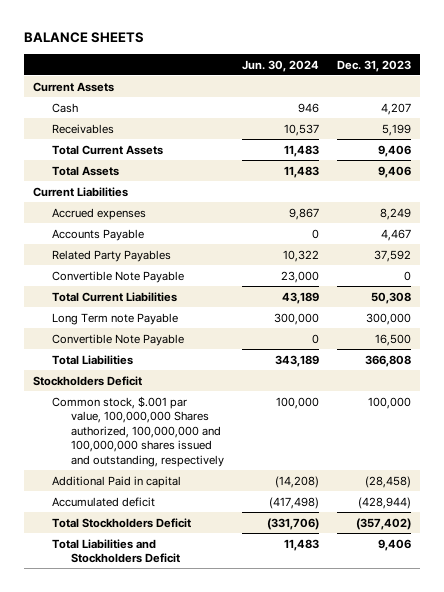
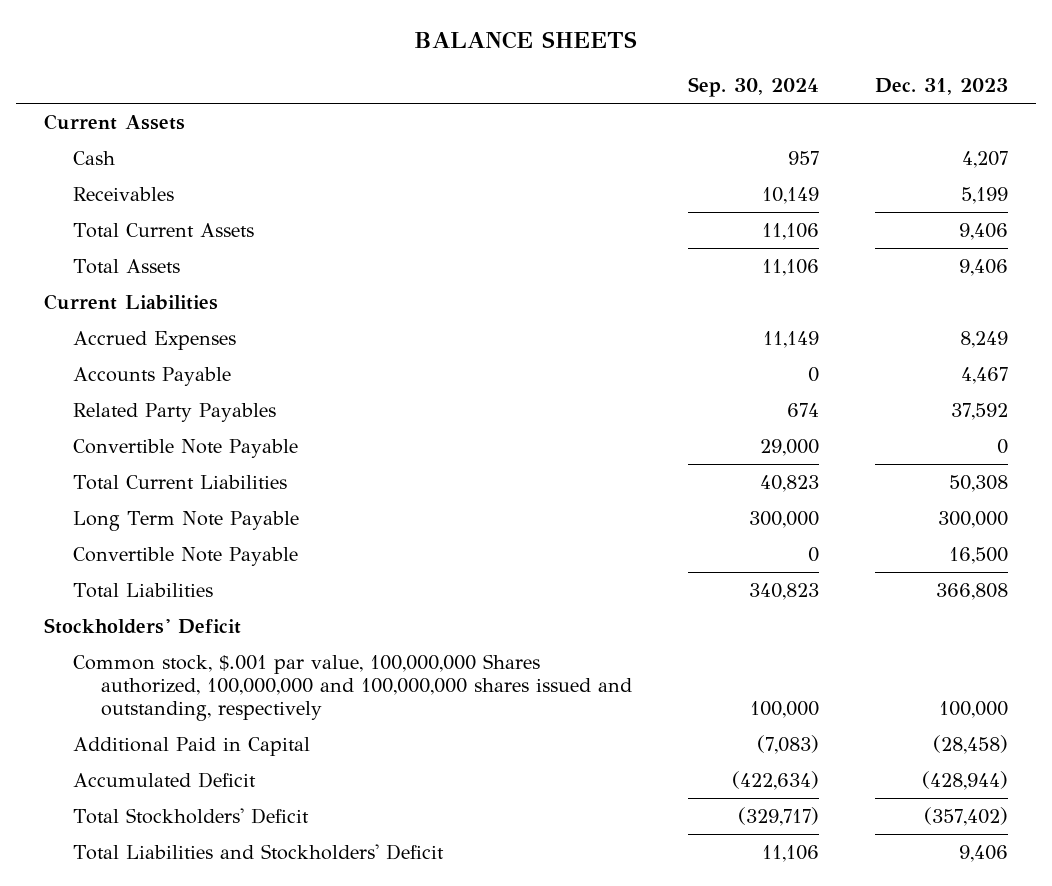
[241,59,319,72] Jun. 30, 2024 -> none
none -> [687,77,819,98] Sep. 30, 2024
[51,207,146,220] Accrued expenses -> [72,330,236,350] Accrued Expenses
[51,312,178,325] Long Term note Payable -> [72,510,299,531] Long Term Note Payable
[33,375,143,386] Stockholders Deficit -> [44,617,242,634] Stockholders' Deficit
[51,475,181,488] Additional Paid in capital -> [72,736,310,756] Additional Paid in Capital
[51,496,155,507] Accumulated deficit -> [72,771,256,788] Accumulated Deficit
[51,517,191,528] Total Stockholders Deficit -> [72,807,309,824] Total Stockholders' Deficit
[51,538,180,564] Total Liabilities and Stockholders Deficit -> [72,843,444,860] Total Liabilities and Stockholders' Deficit

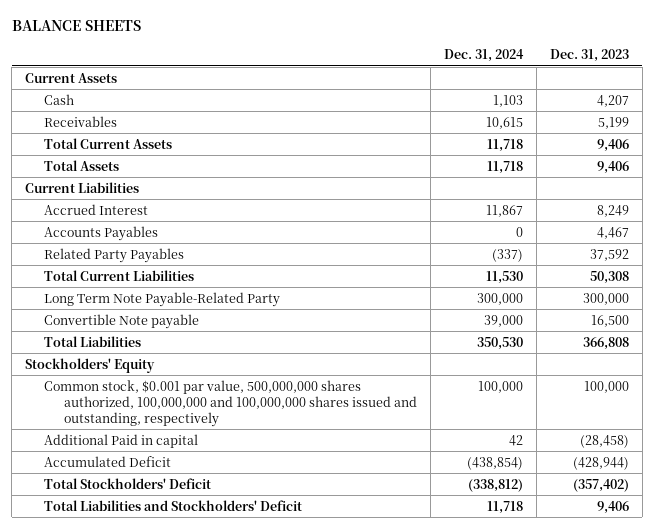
[687,77,819,98] Sep. 30, 2024 -> none
none -> [443,48,524,62] Dec. 31, 2024
[72,330,236,350] Accrued Expenses -> [44,203,149,215] Accrued Interest
[72,366,231,386] Accounts Payable -> [44,225,159,241] Accounts Payables
[72,438,298,458] Convertible Note Payable -> none
[72,510,299,531] Long Term Note Payable -> [44,291,281,307] Long Term Note Payable-Related Party
[72,546,298,566] Convertible Note Payable -> [44,313,200,329] Convertible Note payable
[44,617,242,634] Stockholders' Deficit -> [25,357,156,373] Stockholders' Equity
[72,653,632,722] Common stock, $.001 par value, 100,000,000 Shares authorized, 100,000,000 and 100,000,000 shares issued and outstanding, respectively -> [44,379,417,427] Common stock, $0.001 par value, 500,000,000 shares authorized, 100,000,000 and 100,000,000 shares issued and outstanding, respectively
[72,736,310,756] Additional Paid in Capital -> [44,433,199,448] Additional Paid in capital

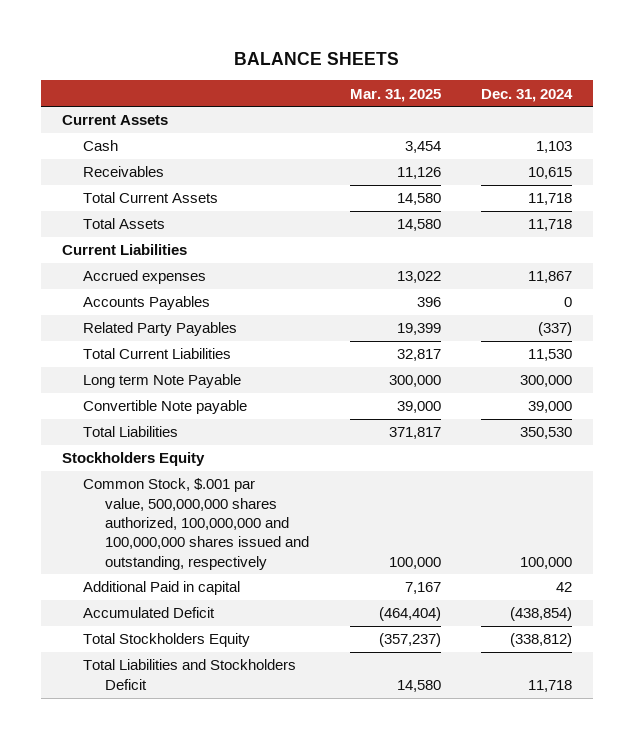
[549,48,629,62] Dec. 31, 2023 -> none
none -> [349,88,441,102] Mar. 31, 2025
[44,203,149,215] Accrued Interest -> [83,270,207,285] Accrued expenses
[44,291,281,307] Long Term Note Payable-Related Party -> [83,374,242,389] Long term Note Payable
[25,357,156,373] Stockholders' Equity -> [61,452,205,467] Stockholders Equity
[44,379,417,427] Common stock, $0.001 par value, 500,000,000 shares authorized, 100,000,000 and 100,000,000 shares issued and outstanding, respectively -> [83,478,309,570] Common Stock, $.001 par value, 500,000,000 shares authorized, 100,000,000 and 100,000,000 shares issued and outstanding, respectively
[44,477,212,489] Total Stockholders' Deficit -> [83,633,251,648] Total Stockholders Equity
[44,499,303,511] Total Liabilities and Stockholders' Deficit -> [83,659,297,690] Total Liabilities and Stockholders Deficit

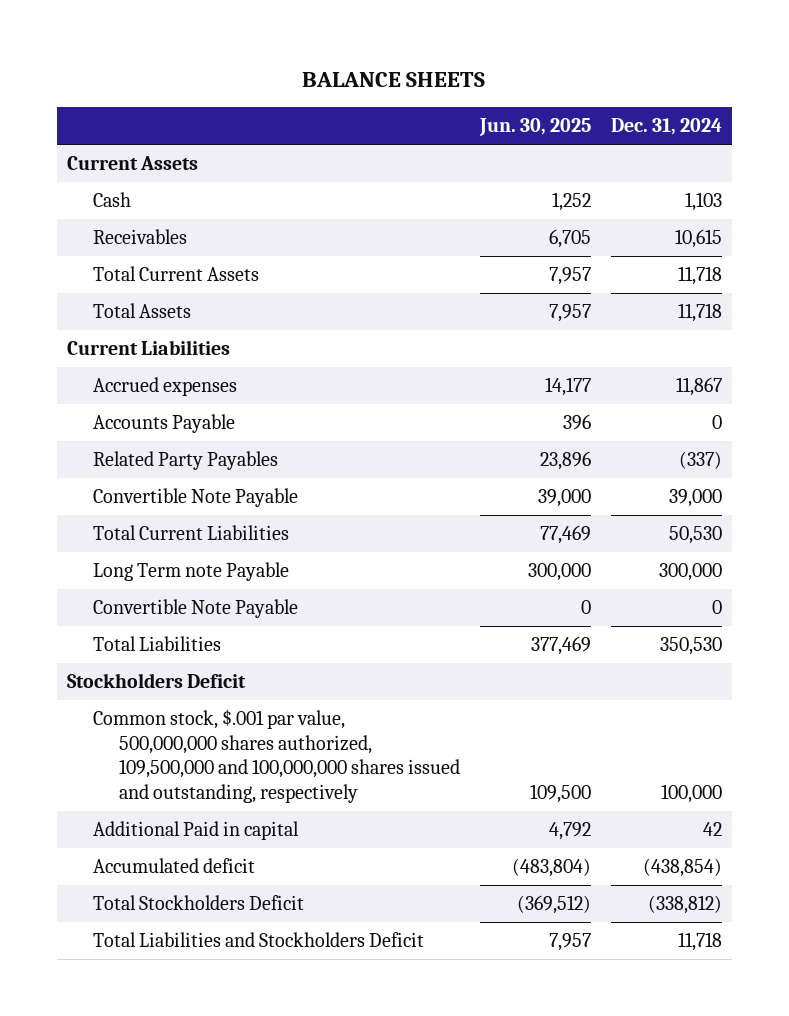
[349,88,441,102] Mar. 31, 2025 -> none
none -> [479,118,592,137] Jun. 30, 2025
[83,296,211,311] Accounts Payables -> [93,414,236,434] Accounts Payable
none -> [93,488,299,508] Convertible Note Payable
[528,349,573,362] 11,530 -> [669,526,723,545] 50,530
[83,374,242,389] Long term Note Payable -> [93,562,290,582] Long Term note Payable
[83,400,248,415] Convertible Note payable -> [93,599,299,619] Convertible Note Payable
[528,401,573,414] 39,000 -> [712,600,723,615] 0
[61,452,205,467] Stockholders Equity -> [66,673,246,689] Stockholders Deficit
[83,478,309,570] Common Stock, $.001 par value, 500,000,000 shares authorized, 100,000,000 and 100,000,000 shares issued and outstanding, respectively -> [93,709,461,803] Common stock, $.001 par value, 500,000,000 shares authorized, 109,500,000 and 100,000,000 shares issued and outstanding, respectively
[83,607,216,619] Accumulated Deficit -> [93,858,256,874] Accumulated deficit
[83,633,251,648] Total Stockholders Equity -> [93,895,305,911] Total Stockholders Deficit

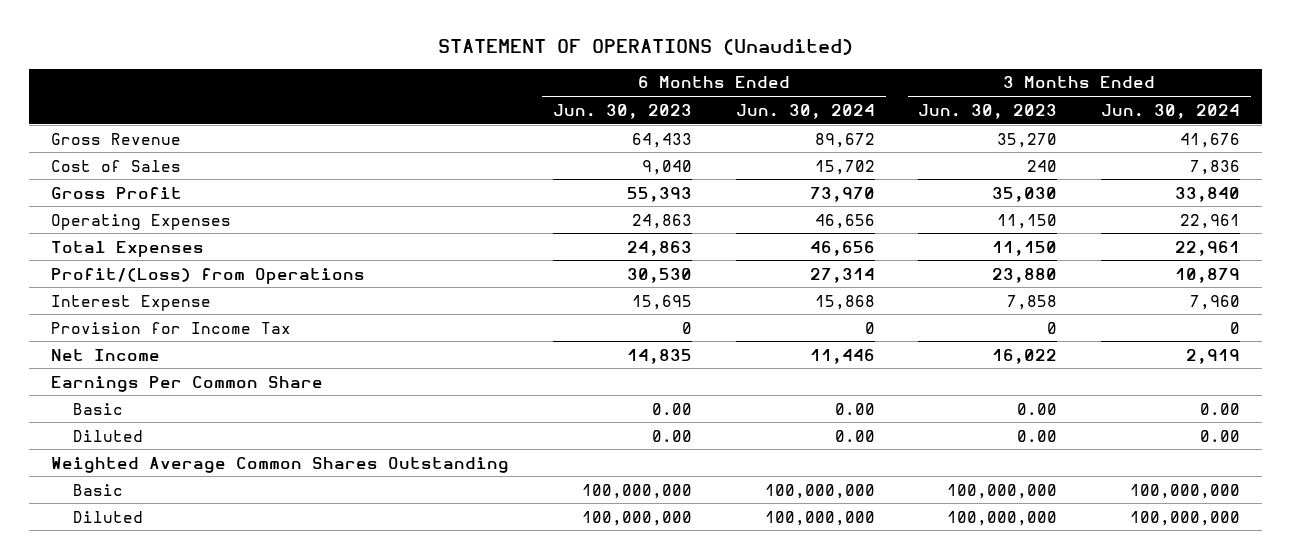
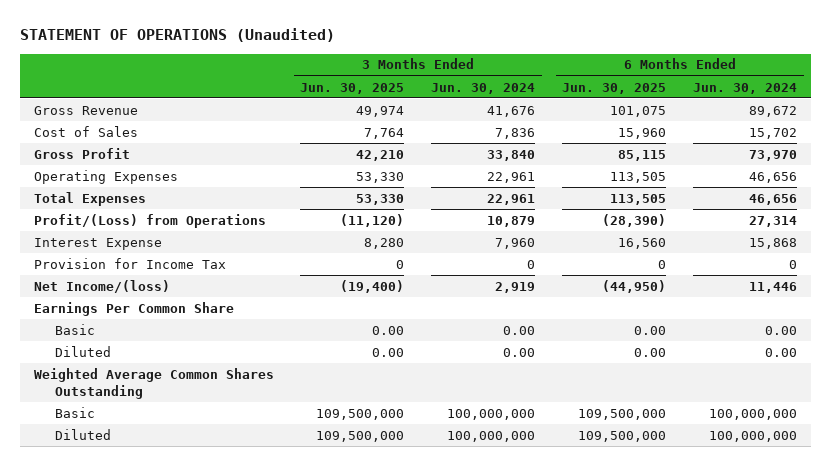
[552,103,692,119] Jun. 30, 2023 -> none
[918,103,1058,119] Jun. 30, 2023 -> none
none -> [300,82,405,94] Jun. 30, 2025
none -> [562,82,667,94] Jun. 30, 2025
[51,348,161,361] Net Income -> [33,279,170,293] Net Income/(loss)

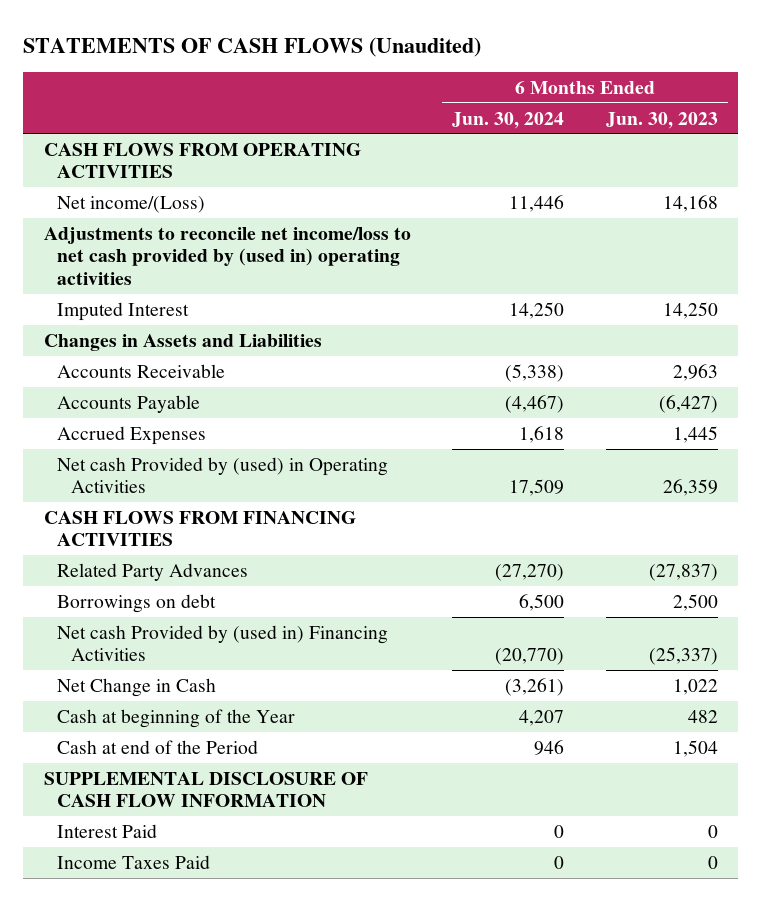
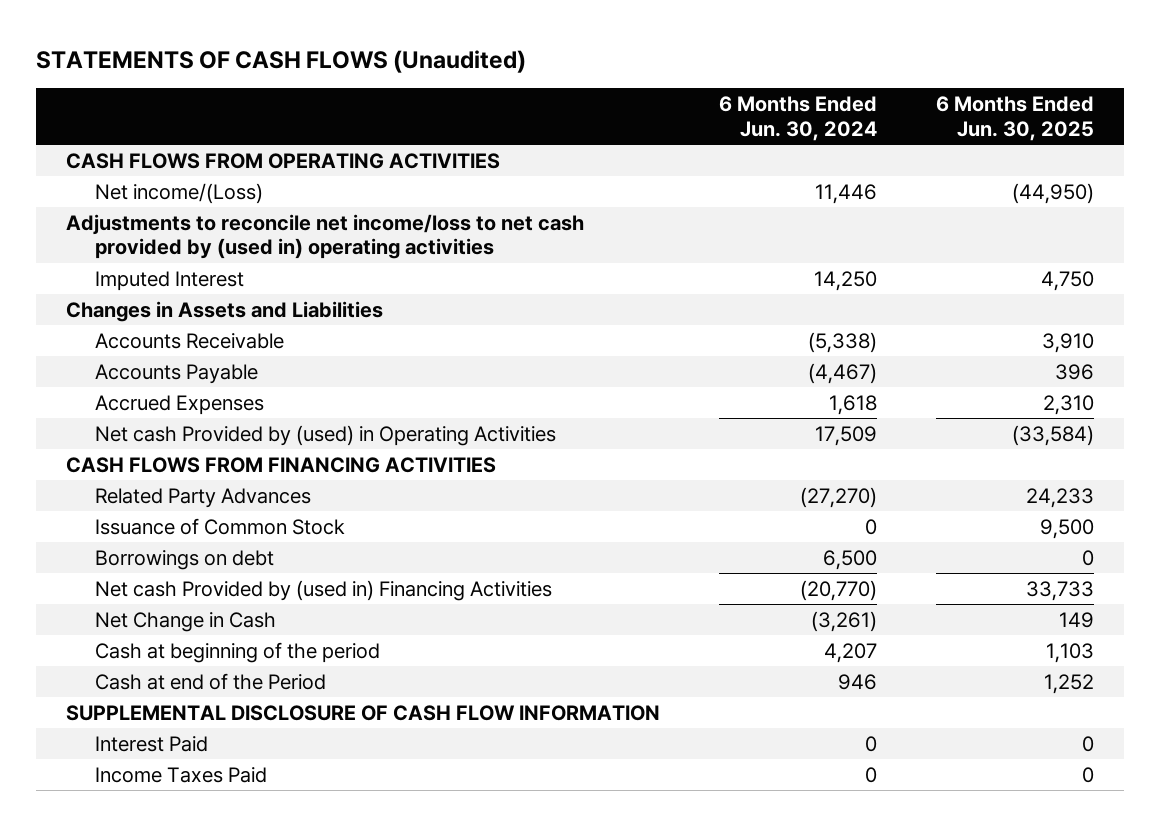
[605,111,718,129] Jun. 30, 2023 -> none
none -> [936,96,1095,141] 6 Months Ended Jun. 30, 2025
none -> [94,517,345,535] Issuance of Common Stock
[57,708,296,728] Cash at beginning of the Year -> [94,641,380,663] Cash at beginning of the period

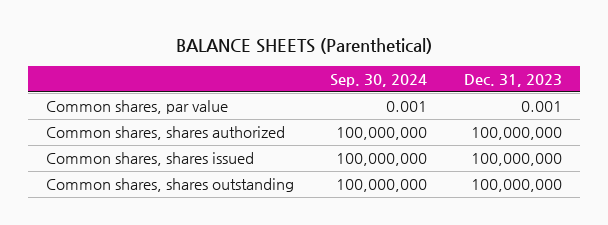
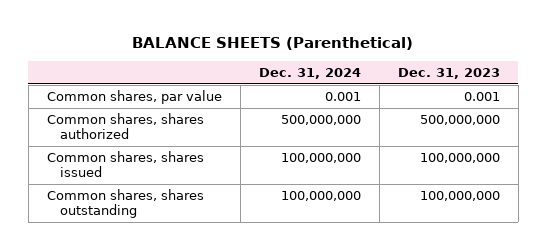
[330,73,428,87] Sep. 30, 2024 -> none
none -> [258,67,361,79] Dec. 31, 2024
[470,127,562,141] 100,000,000 -> [419,115,500,126] 500,000,000

